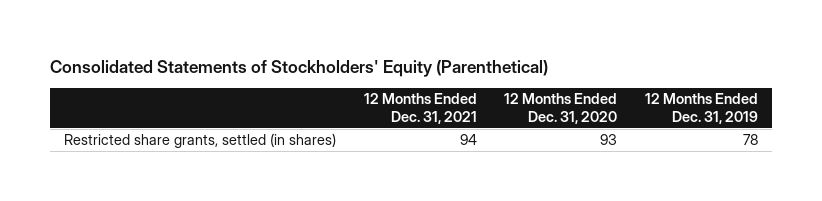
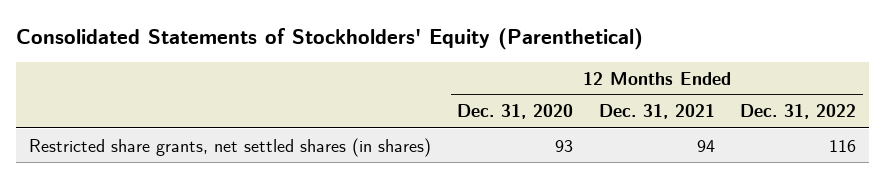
[644,92,758,125] 12 Months Ended Dec. 31, 2019 -> none
none -> [740,104,857,120] Dec. 31, 2022
[64,133,337,149] Restricted share grants, settled (in shares) -> [29,137,432,157] Restricted share grants, net settled shares (in shares)

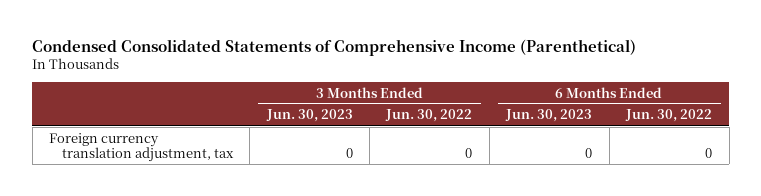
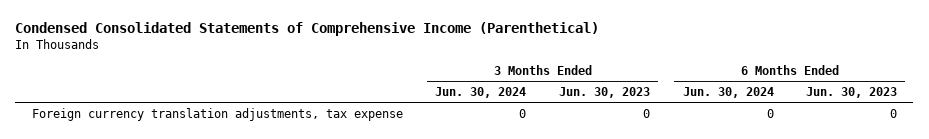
[385,109,473,123] Jun. 30, 2022 -> none
[625,109,713,123] Jun. 30, 2022 -> none
none -> [435,86,527,98] Jun. 30, 2024
none -> [682,86,774,98] Jun. 30, 2024
[48,132,234,163] Foreign currency translation adjustment, tax -> [31,107,403,121] Foreign currency translation adjustments, tax expense

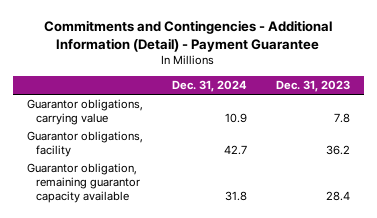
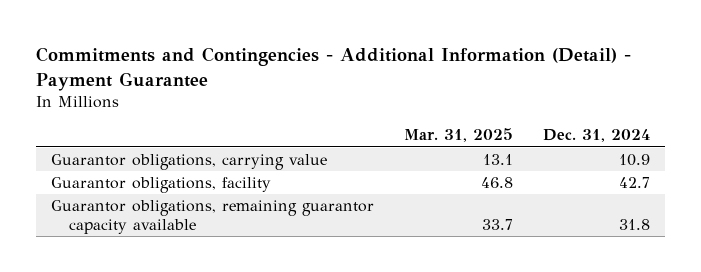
[275,80,350,93] Dec. 31, 2023 -> none
none -> [404,128,514,143] Mar. 31, 2025
[27,163,141,203] Guarantor obligation, remaining guarantor capacity available -> [51,200,375,234] Guarantor obligations, remaining guarantor capacity available

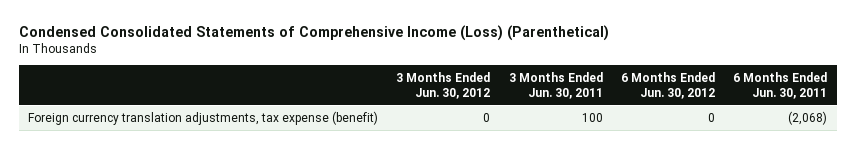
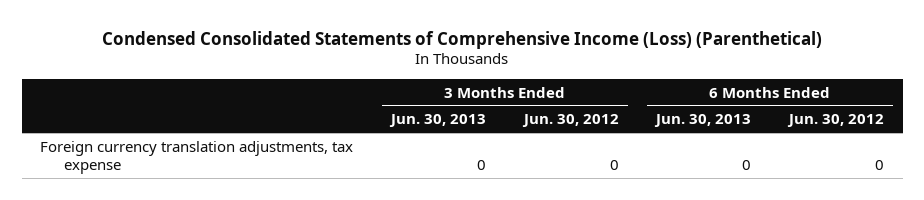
[508,71,603,99] 3 Months Ended Jun. 30, 2011 -> none
[733,71,828,99] 6 Months Ended Jun. 30, 2011 -> none
none -> [389,114,487,128] Jun. 30, 2013
none -> [654,114,752,128] Jun. 30, 2013
[27,111,378,126] Foreign currency translation adjustments, tax expense (benefit) -> [40,140,354,174] Foreign currency translation adjustments, tax expense

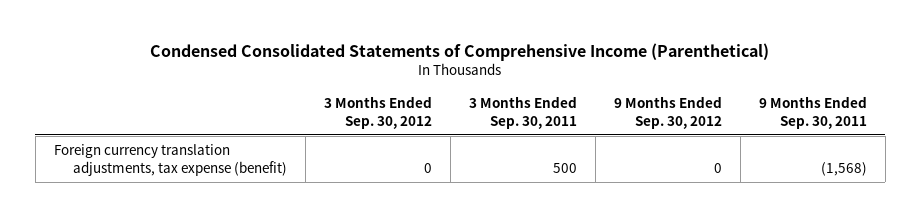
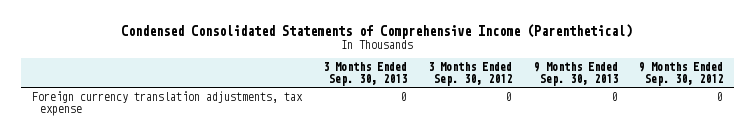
[468,96,577,129] 3 Months Ended Sep. 30, 2011 -> none
[758,96,867,129] 9 Months Ended Sep. 30, 2011 -> none
none -> [323,61,408,87] 3 Months Ended Sep. 30, 2013
none -> [533,61,618,87] 9 Months Ended Sep. 30, 2013
[53,144,287,176] Foreign currency translation adjustments, tax expense (benefit) -> [31,90,303,116] Foreign currency translation adjustments, tax expense

